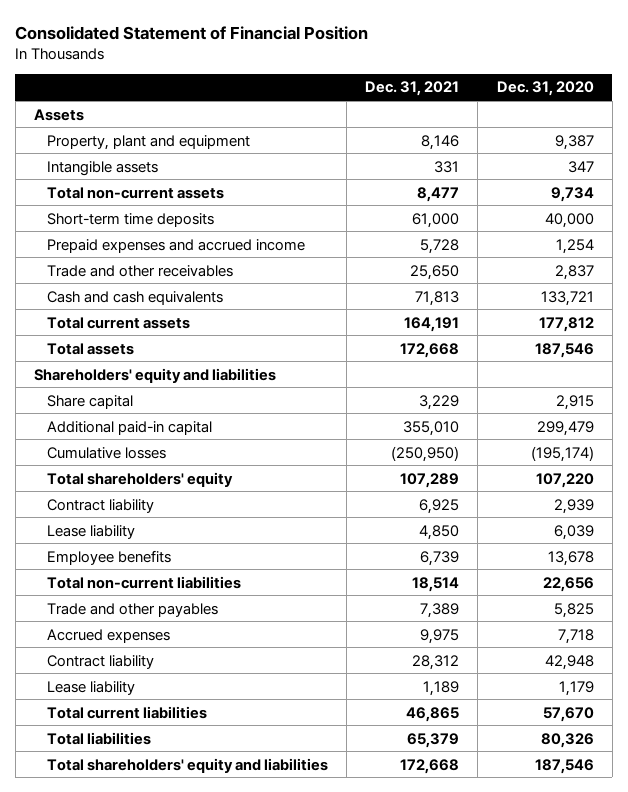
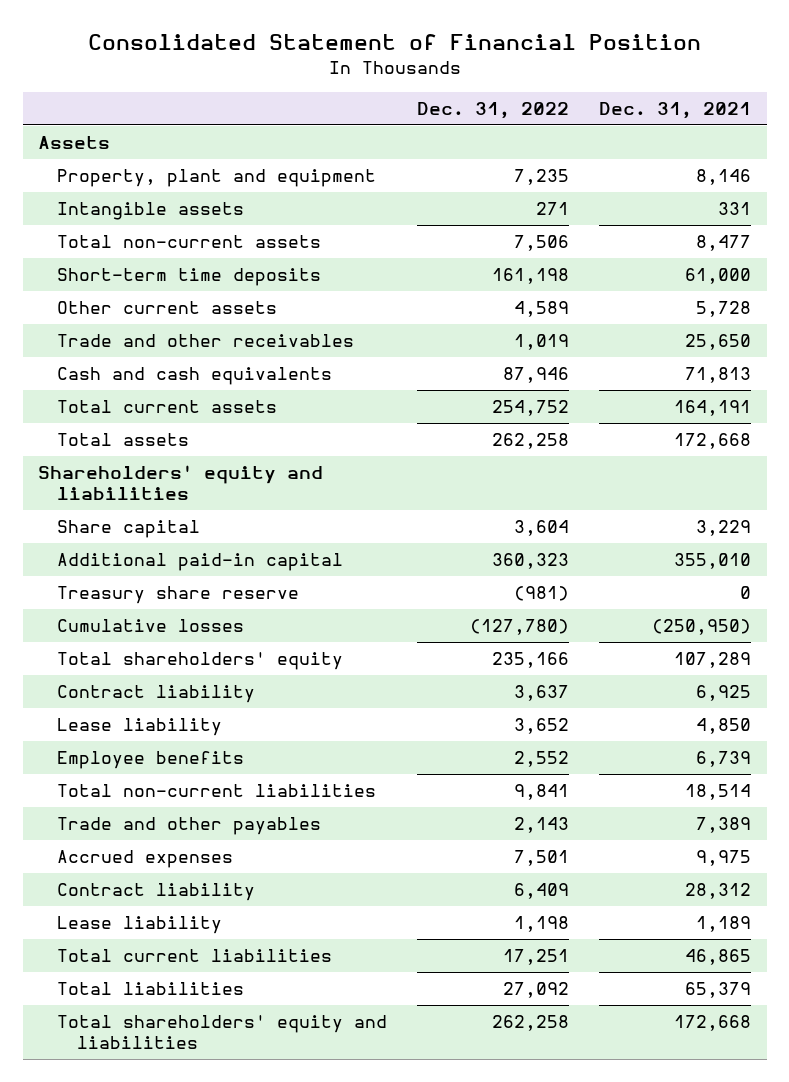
[496,81,594,97] Dec. 31, 2020 -> none
none -> [417,101,570,119] Dec. 31, 2022
[46,238,305,253] Prepaid expenses and accrued income -> [57,301,278,315] Other current assets
none -> [57,586,300,605] Treasury share reserve

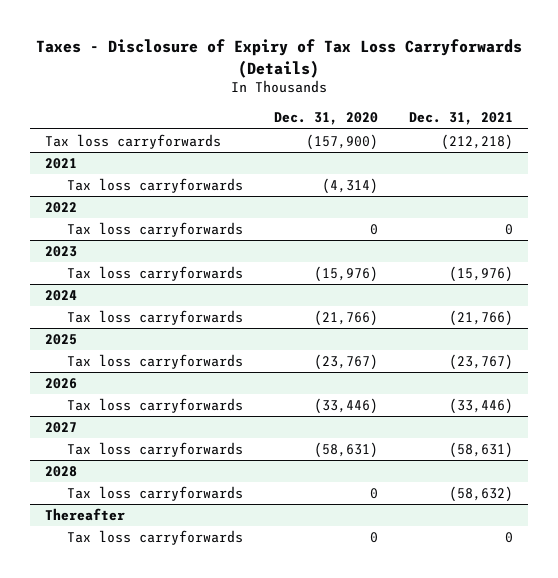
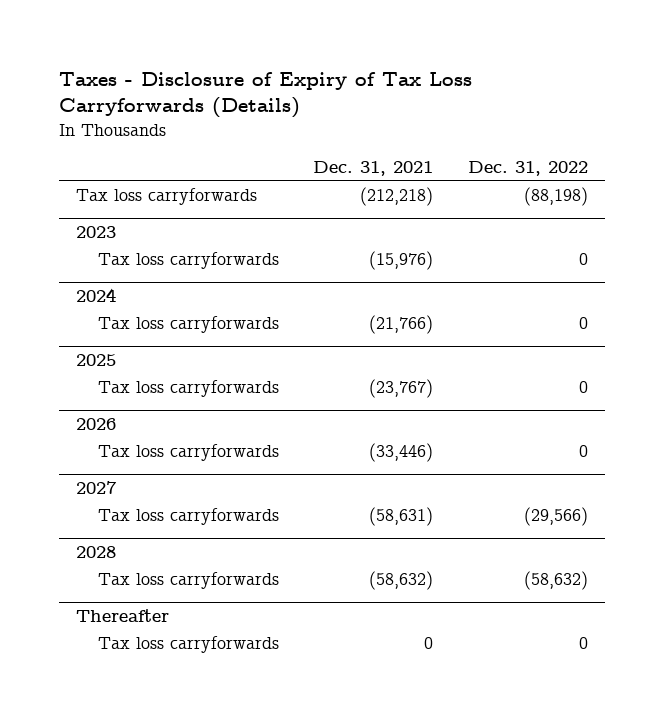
[273,112,378,126] Dec. 31, 2020 -> none
none -> [467,160,588,176] Dec. 31, 2022
[45,157,78,169] 2021 -> none
[66,177,243,193] Tax loss carryforwards -> none
[45,201,78,213] 2022 -> none
[66,221,243,237] Tax loss carryforwards -> none

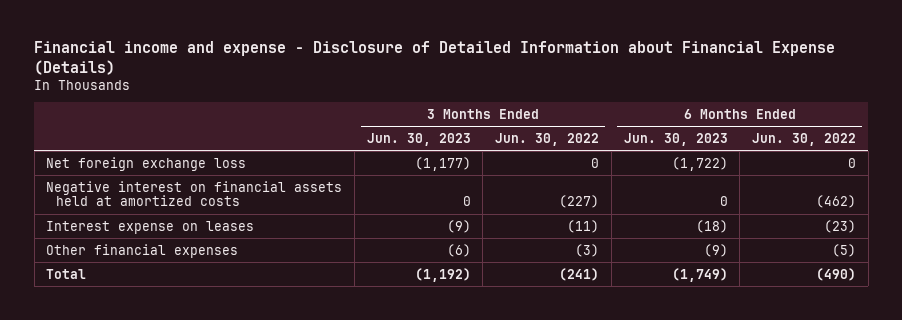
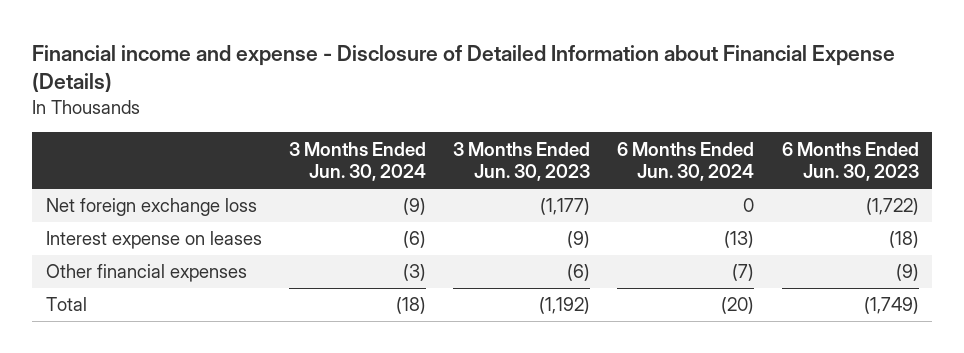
[495,132,600,146] Jun. 30, 2022 -> none
[751,132,856,146] Jun. 30, 2022 -> none
none -> [289,141,427,181] 3 Months Ended Jun. 30, 2024
none -> [617,141,755,181] 6 Months Ended Jun. 30, 2024
[46,180,343,207] Negative interest on financial assets held at amortized costs -> none

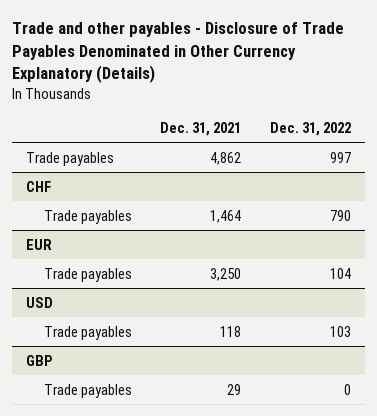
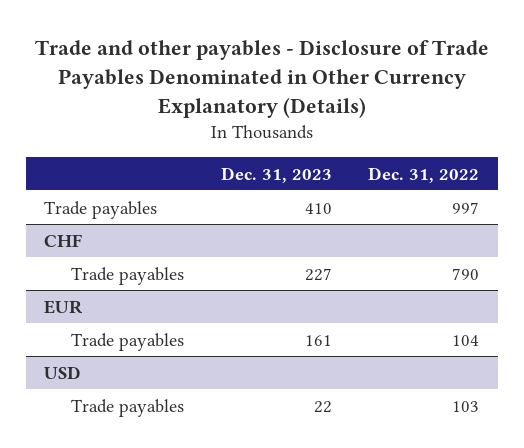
[160,121,242,136] Dec. 31, 2021 -> none
none -> [220,166,332,183] Dec. 31, 2023
[25,354,53,366] GBP -> none
[43,383,132,398] Trade payables -> none

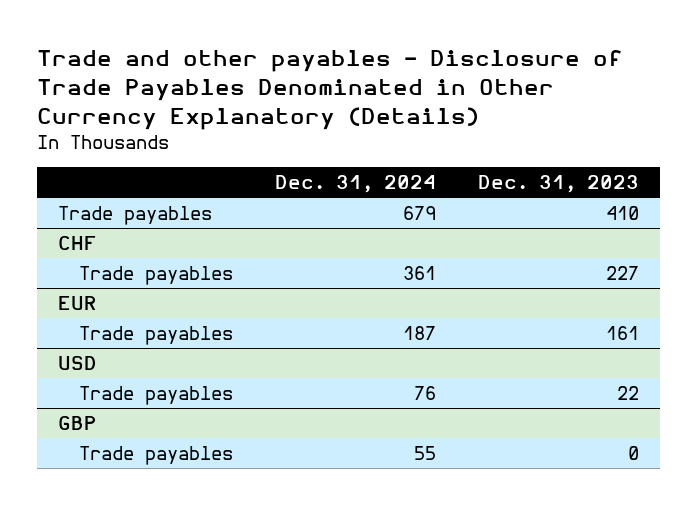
[368,166,480,183] Dec. 31, 2022 -> none
none -> [275,175,437,194] Dec. 31, 2024
none -> [57,415,97,430] GBP
none -> [79,445,234,465] Trade payables

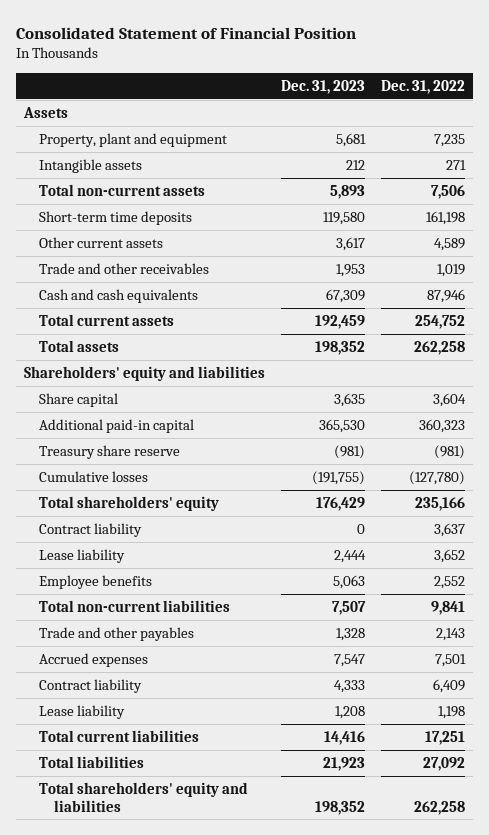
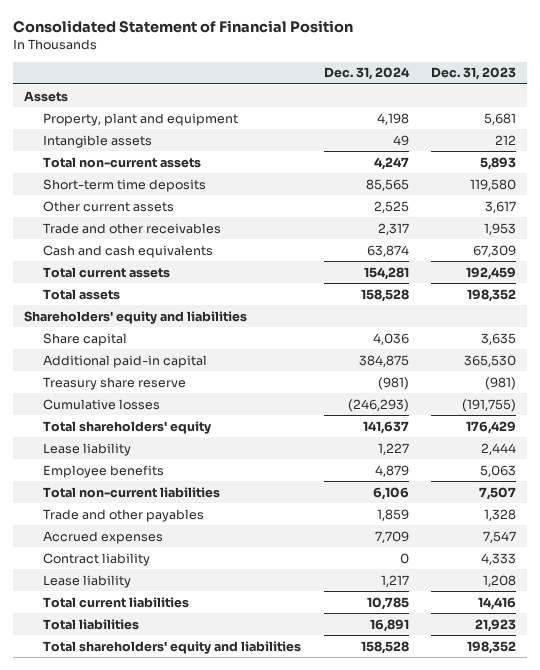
[380,79,465,94] Dec. 31, 2022 -> none
none -> [323,67,410,81] Dec. 31, 2024
[39,522,143,537] Contract liability -> none

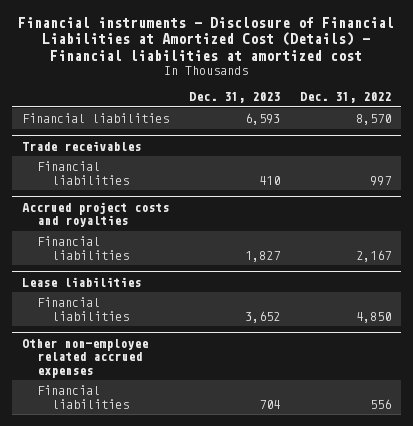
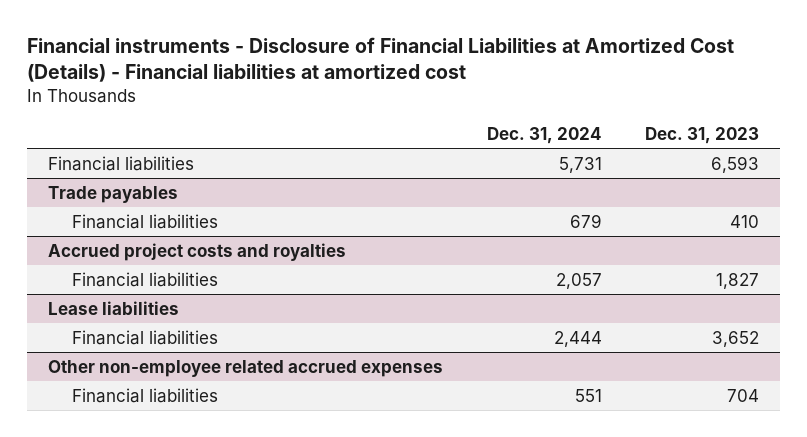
[300,91,392,103] Dec. 31, 2022 -> none
none -> [486,126,602,144] Dec. 31, 2024
[21,140,141,151] Trade receivables -> [48,185,179,203] Trade payables

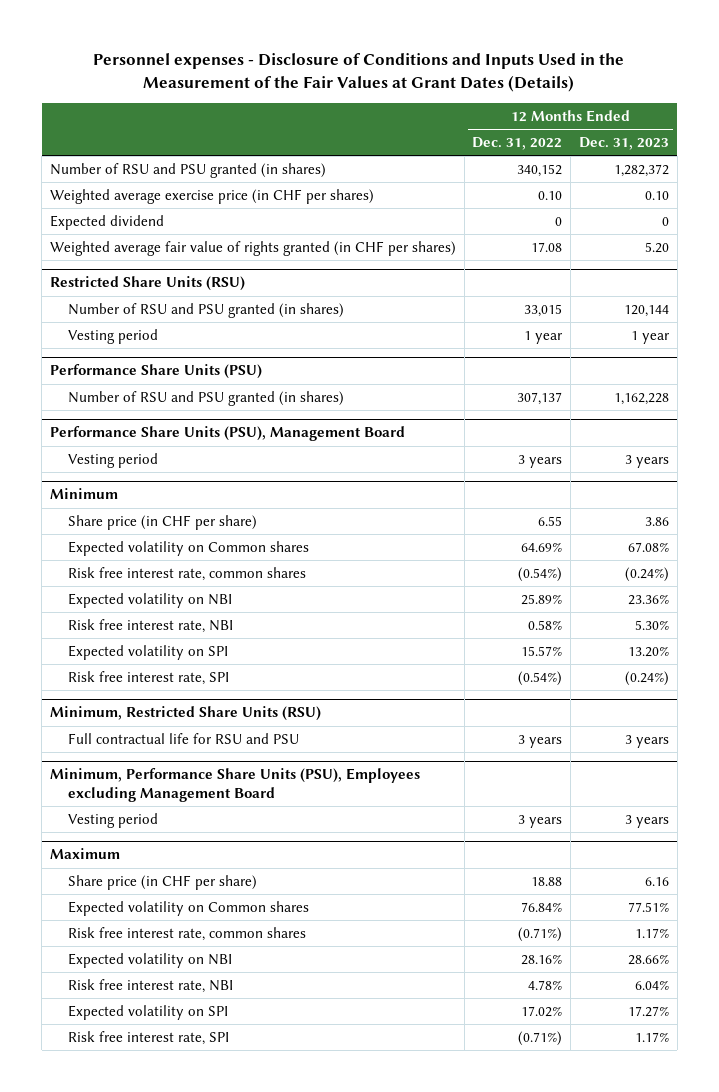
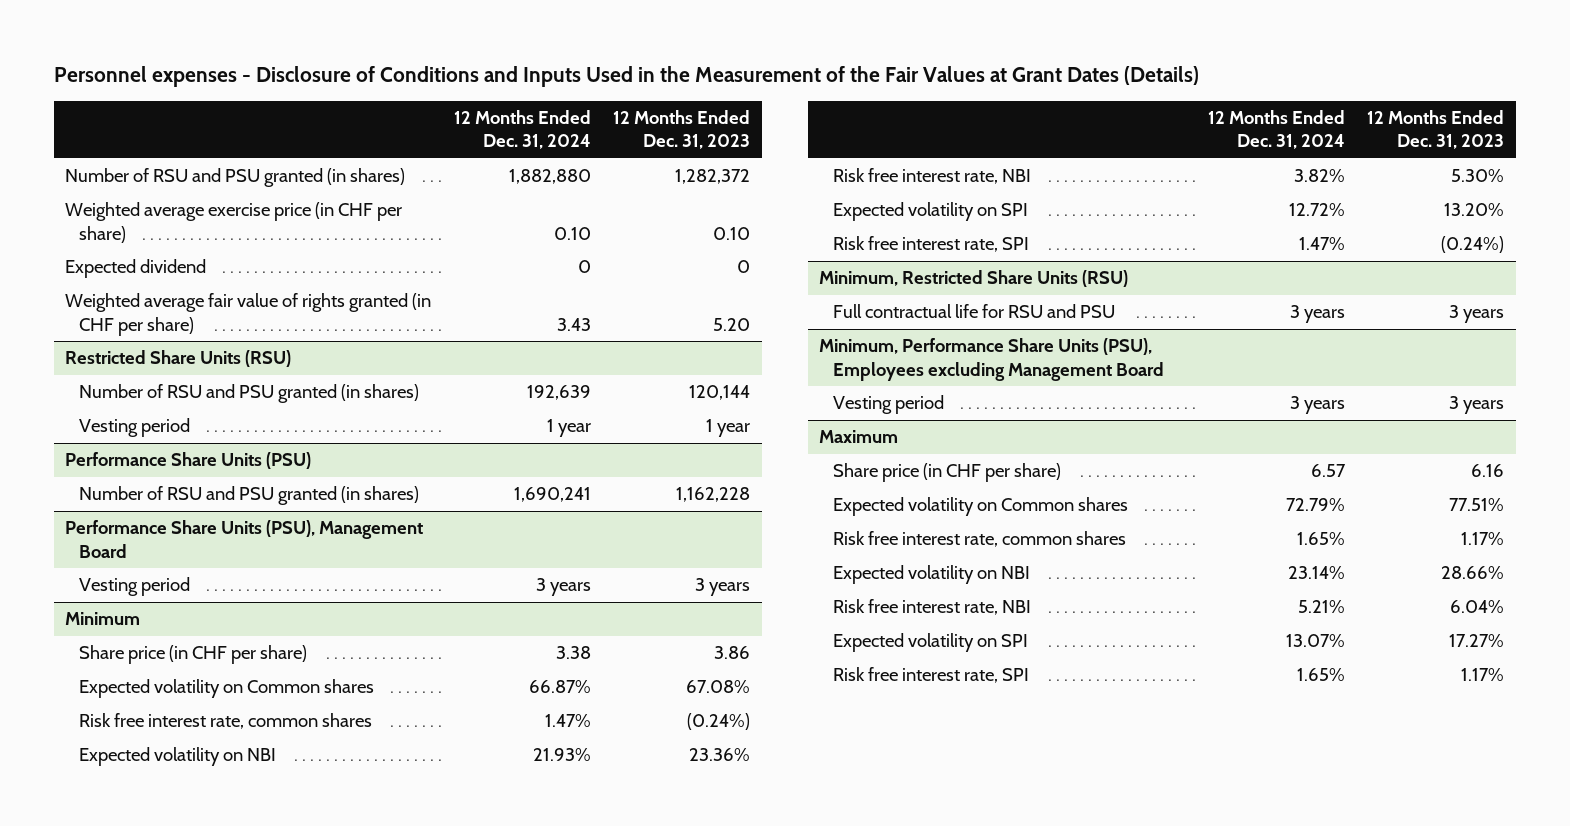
[472,136,563,150] Dec. 31, 2022 -> none
none -> [453,110,591,150] 12 Months Ended Dec. 31, 2024
[50,188,375,204] Weighted average exercise price (in CHF per shares) -> [65,202,403,243] Weighted average exercise price (in CHF per share)
[50,240,457,256] Weighted average fair value of rights granted (in CHF per shares) -> [65,293,432,336] Weighted average fair value of rights granted (in CHF per share)

